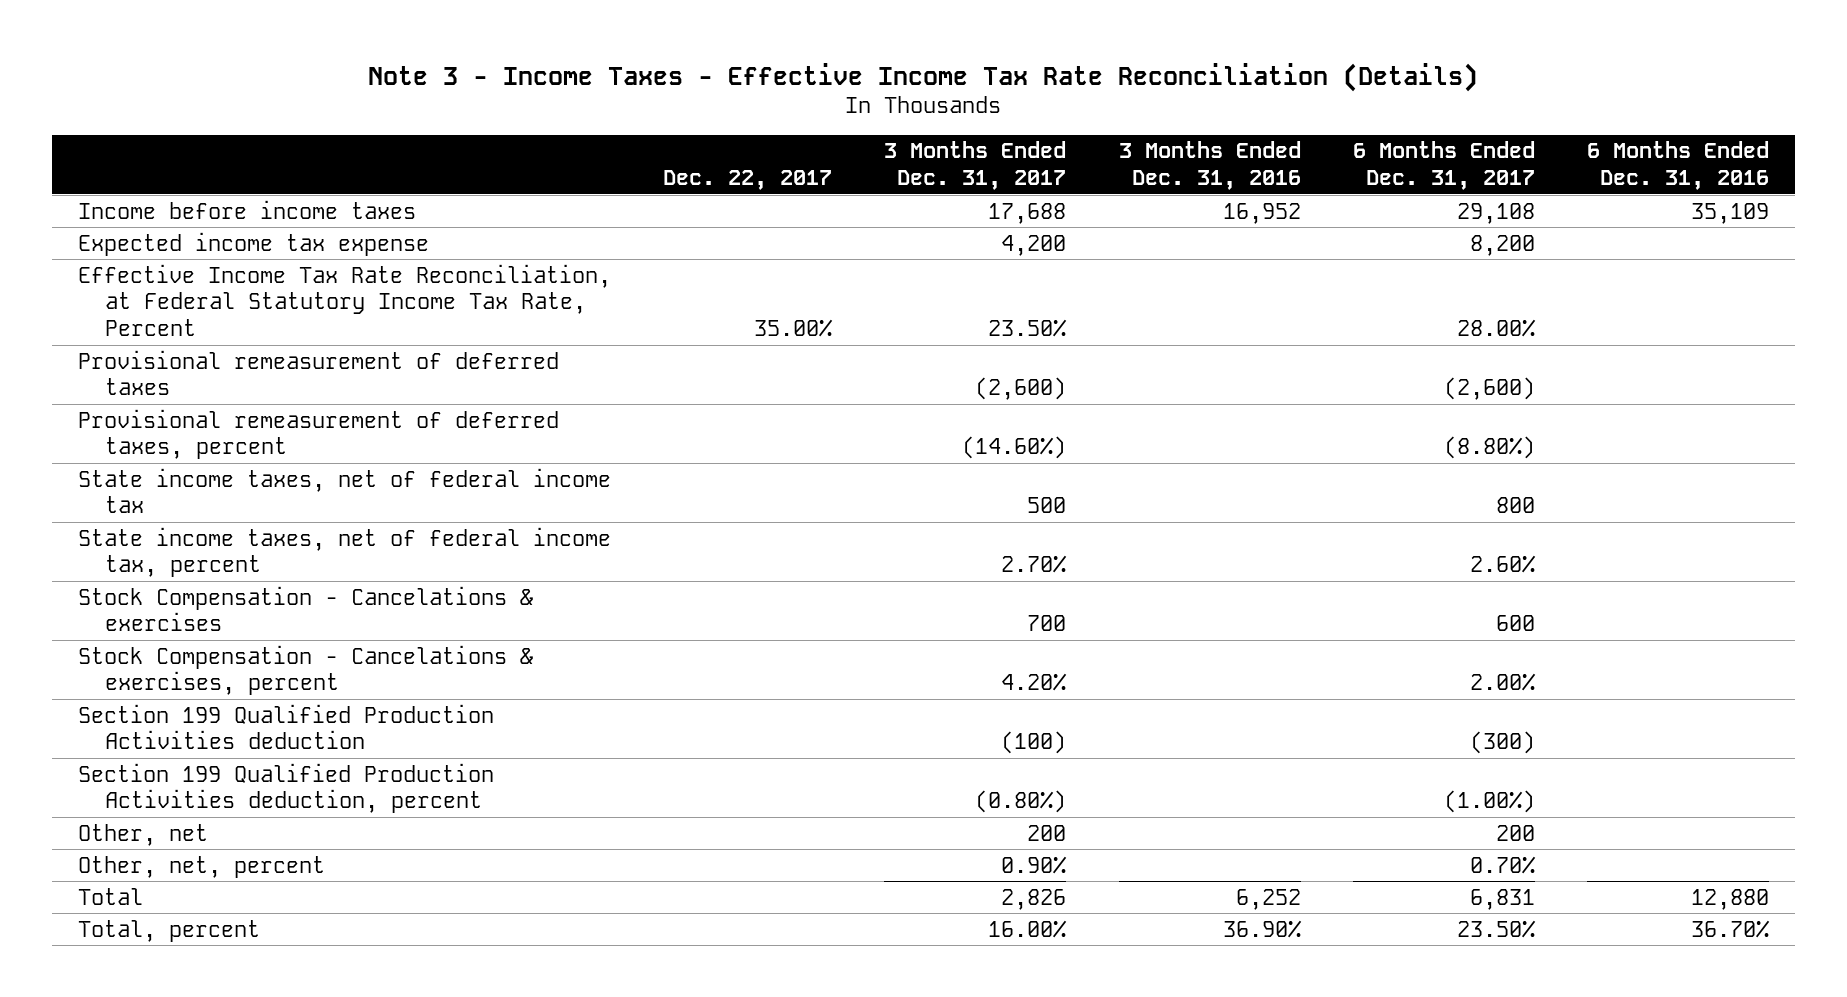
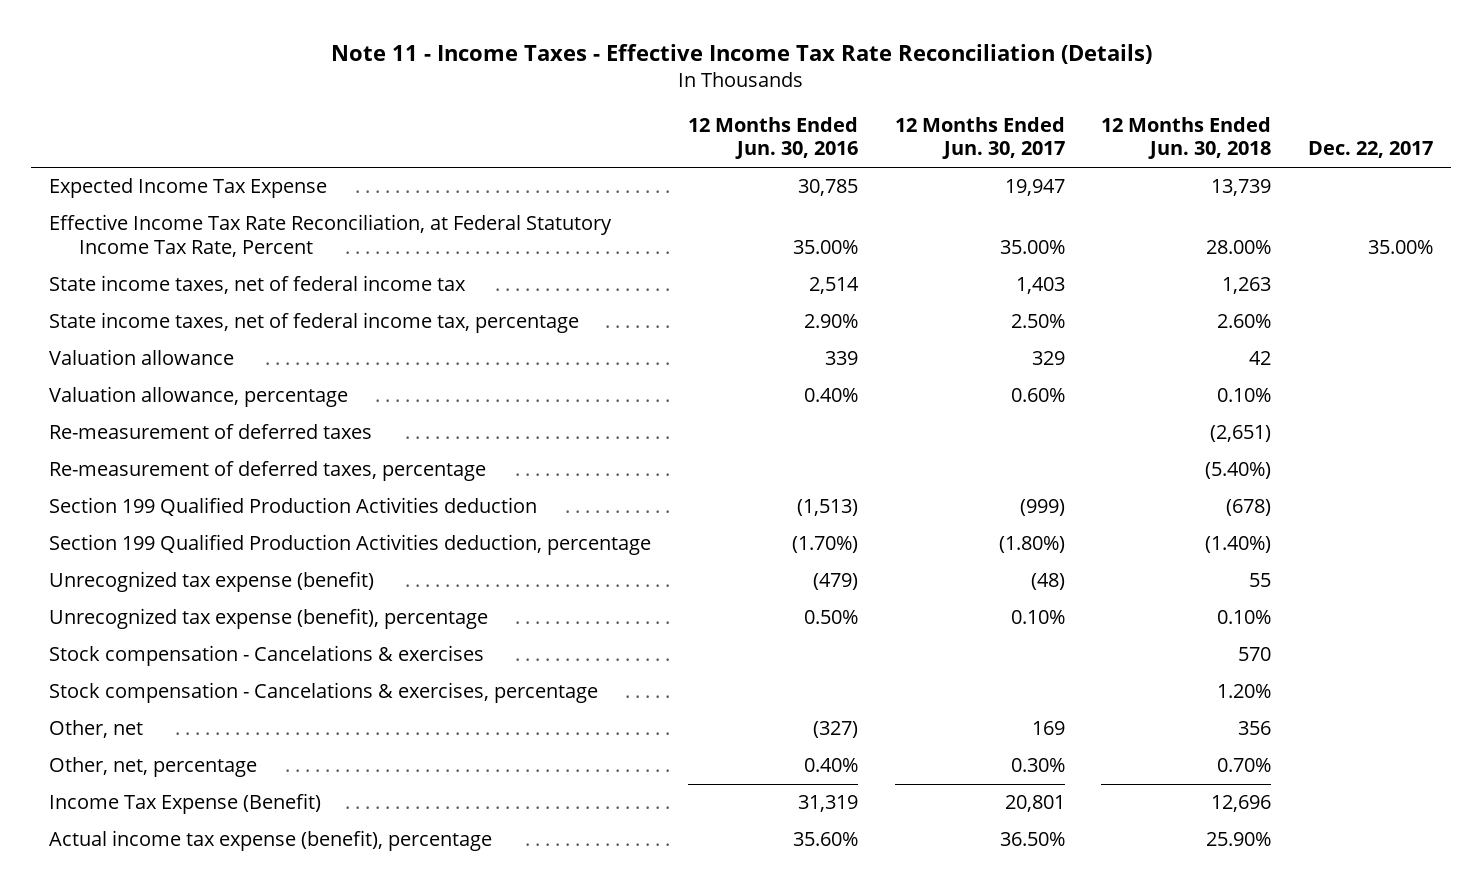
[368,62,1479,92] Note 3 - Income Taxes - Effective Income Tax Rate Reconciliation (Details) -> [331,43,1153,64] Note 11 - Income Taxes - Effective Income Tax Rate Reconciliation (Details)
[884,141,1067,190] 3 Months Ended Dec. 31, 2017 -> none
[1118,141,1301,190] 3 Months Ended Dec. 31, 2016 -> none
[1352,141,1535,190] 6 Months Ended Dec. 31, 2017 -> none
[1587,141,1770,190] 6 Months Ended Dec. 31, 2016 -> none
none -> [687,116,858,160] 12 Months Ended Jun. 30, 2016
none -> [894,116,1065,160] 12 Months Ended Jun. 30, 2017
none -> [1101,116,1272,160] 12 Months Ended Jun. 30, 2018
[77,199,416,219] Income before income taxes -> none
[77,231,429,256] Expected income tax expense -> [49,178,328,199] Expected Income Tax Expense
[77,349,559,396] Provisional remeasurement of deferred taxes -> none
[77,408,559,460] Provisional remeasurement of deferred taxes, percent -> none
[77,585,533,632] Stock Compensation - Cancelations & exercises -> none
[77,644,533,696] Stock Compensation - Cancelations & exercises, percent -> none
[77,526,611,578] State income taxes, net of federal income tax, percent -> [49,312,580,334] State income taxes, net of federal income tax, percentage
none -> [49,349,235,366] Valuation allowance
none -> [49,386,349,408] Valuation allowance, percentage
none -> [49,424,373,440] Re-measurement of deferred taxes
none -> [49,461,487,482] Re-measurement of deferred taxes, percentage
[77,762,494,814] Section 199 Qualified Production Activities deduction, percent -> [49,534,652,556] Section 199 Qualified Production Activities deduction, percentage
none -> [49,571,375,593] Unrecognized tax expense (benefit)
none -> [49,608,489,630] Unrecognized tax expense (benefit), percentage
none -> [49,645,485,667] Stock compensation - Cancelations & exercises
none -> [49,682,599,704] Stock compensation - Cancelations & exercises, percentage
[77,855,325,878] Other, net, percent -> [49,757,258,778] Other, net, percentage
[77,887,143,905] Total -> [49,793,322,815] Income Tax Expense (Benefit)
[77,919,260,942] Total, percent -> [49,830,493,852] Actual income tax expense (benefit), percentage

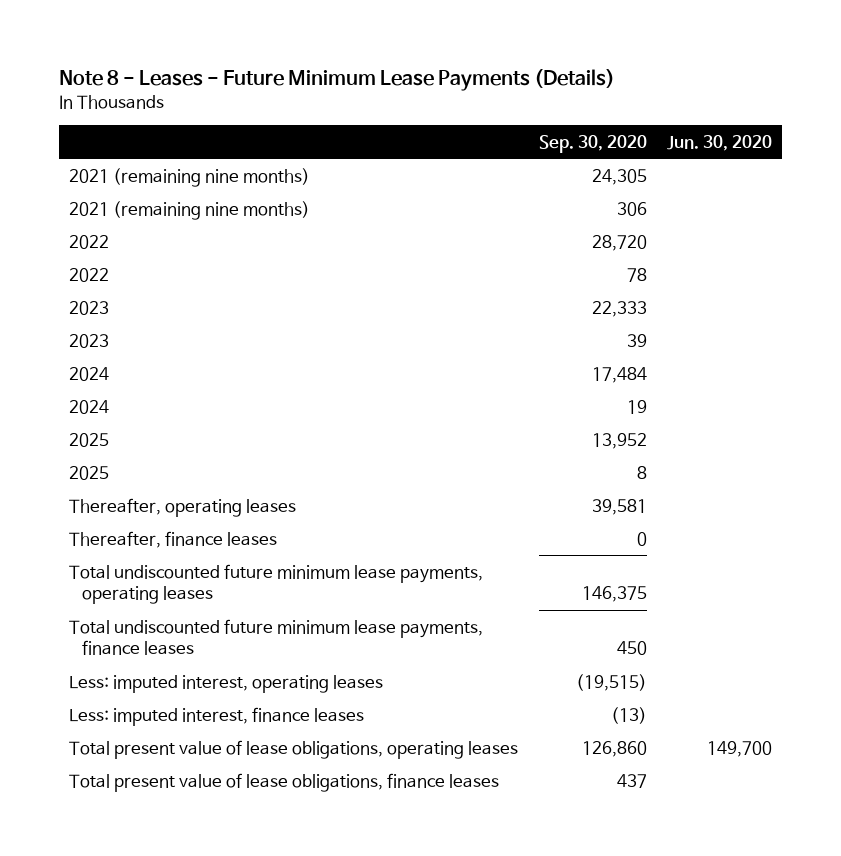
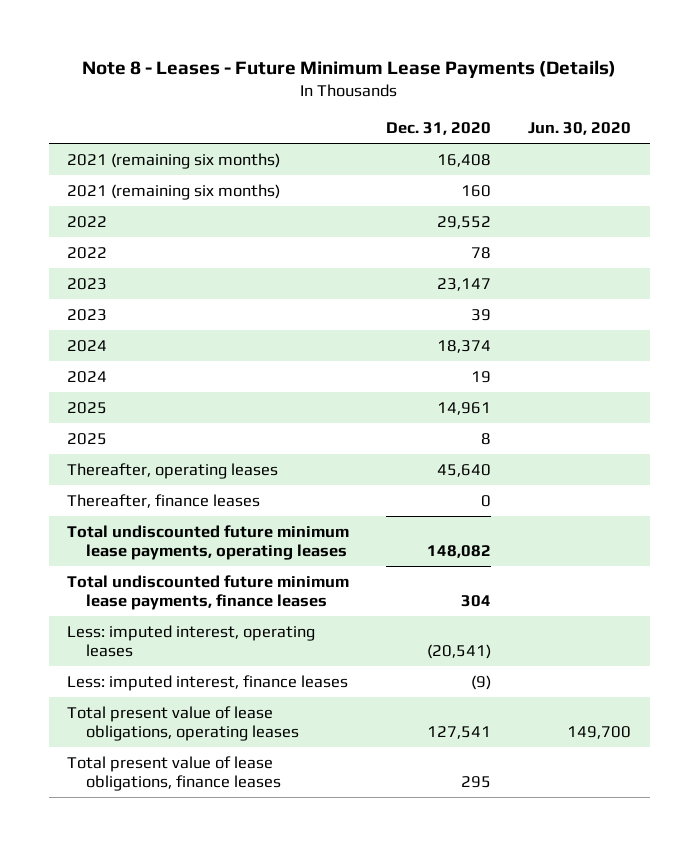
[538,134,647,153] Sep. 30, 2020 -> none
none -> [386,122,492,136] Dec. 31, 2020
[69,167,311,187] 2021 (remaining nine months) -> [67,152,281,169] 2021 (remaining six months)
[69,200,311,220] 2021 (remaining nine months) -> [67,183,281,200] 2021 (remaining six months)

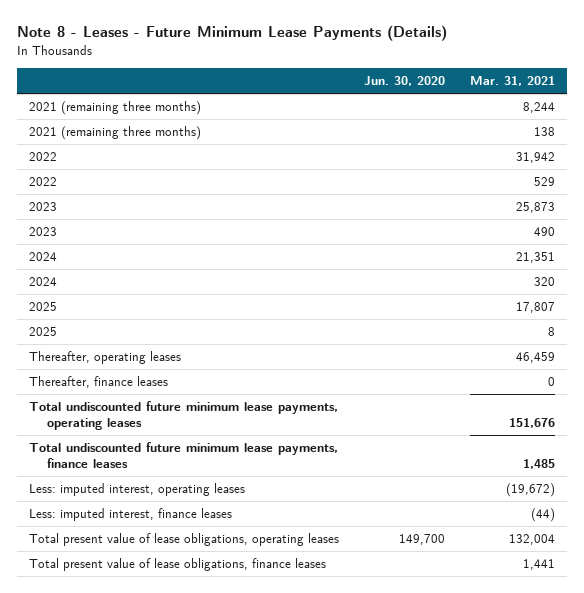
[386,122,492,136] Dec. 31, 2020 -> none
none -> [469,76,555,87] Mar. 31, 2021
[67,152,281,169] 2021 (remaining six months) -> [29,101,202,116] 2021 (remaining three months)
[67,183,281,200] 2021 (remaining six months) -> [29,126,202,141] 2021 (remaining three months)

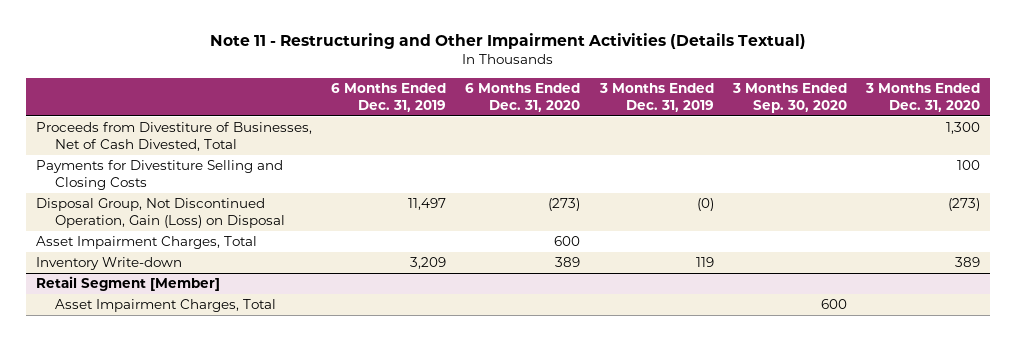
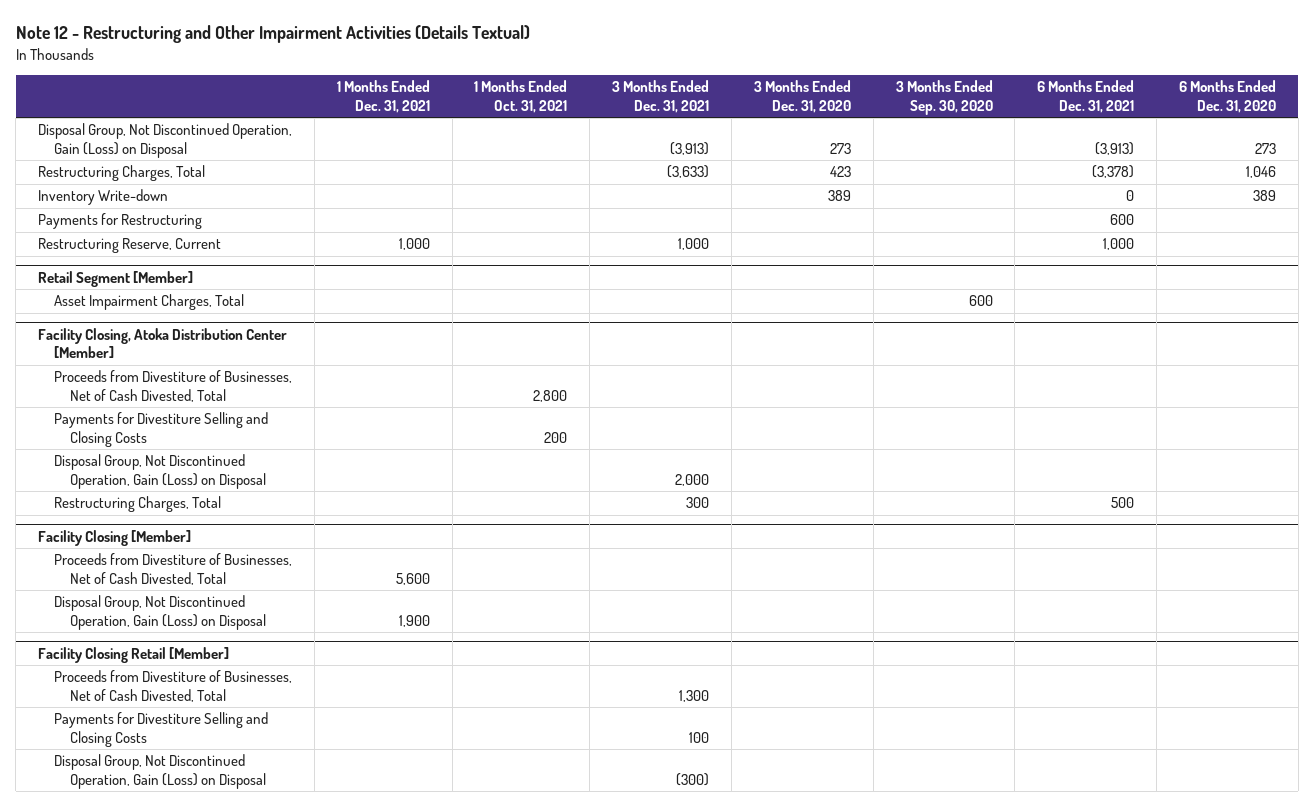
[209,33,806,50] Note 11 - Restructuring and Other Impairment Activities (Details Textual) -> [15,25,530,44] Note 12 - Restructuring and Other Impairment Activities (Details Textual)
[330,82,446,112] 6 Months Ended Dec. 31, 2019 -> none
[598,82,714,112] 3 Months Ended Dec. 31, 2019 -> none
none -> [336,80,430,113] 1 Months Ended Dec. 31, 2021
none -> [474,80,568,113] 1 Months Ended Oct. 31, 2021
none -> [612,80,710,113] 3 Months Ended Dec. 31, 2021
none -> [1037,80,1135,113] 6 Months Ended Dec. 31, 2021
[35,122,312,152] Proceeds from Divestiture of Businesses, Net of Cash Divested, Total -> none
[35,160,283,191] Payments for Divestiture Selling and Closing Costs -> none
[35,236,257,250] Asset Impairment Charges, Total -> none
[548,198,581,212] (273) -> [1255,143,1277,155] 273
[948,198,981,212] (273) -> [829,143,851,155] 273
none -> [37,165,205,182] Restructuring Charges, Total
none -> [37,213,202,230] Payments for Restructuring
none -> [37,238,221,254] Restructuring Reserve, Current
none -> [37,327,287,359] Facility Closing, Atoka Distribution Center [Member]
none -> [53,370,292,403] Proceeds from Divestiture of Businesses, Net of Cash Divested, Total
none -> [53,412,268,448] Payments for Divestiture Selling and Closing Costs
none -> [53,454,266,490] Disposal Group, Not Discontinued Operation, Gain (Loss) on Disposal
none -> [53,496,221,513] Restructuring Charges, Total
none -> [37,529,191,546] Facility Closing [Member]
none -> [53,553,292,586] Proceeds from Divestiture of Businesses, Net of Cash Divested, Total
none -> [53,595,266,631] Disposal Group, Not Discontinued Operation, Gain (Loss) on Disposal
none -> [37,646,229,663] Facility Closing Retail [Member]
none -> [53,670,292,703] Proceeds from Divestiture of Businesses, Net of Cash Divested, Total
none -> [53,712,268,748] Payments for Divestiture Selling and Closing Costs
none -> [53,754,266,790] Disposal Group, Not Discontinued Operation, Gain (Loss) on Disposal

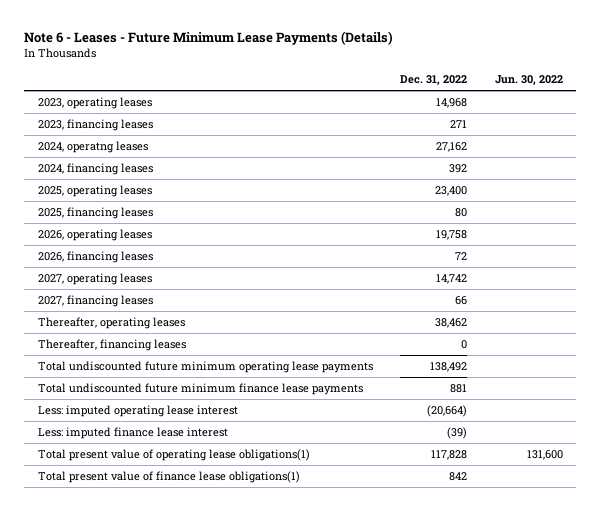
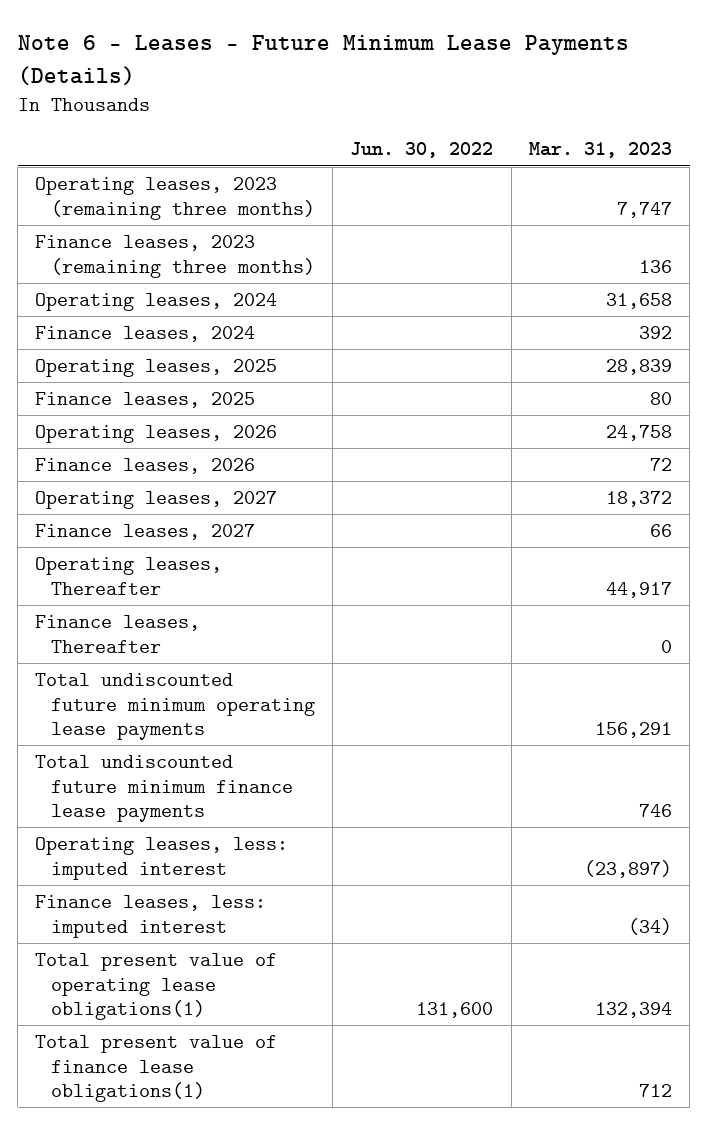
[400,75,468,86] Dec. 31, 2022 -> none
none -> [528,142,672,159] Mar. 31, 2023
[38,273,153,286] 2027, operating leases -> none
[38,295,154,308] 2027, financing leases -> none
none -> [35,177,315,220] Operating leases, 2023 (remaining three months)
none -> [35,235,315,278] Finance leases, 2023 (remaining three months)
[38,97,153,110] 2023, operating leases -> [35,293,278,312] Operating leases, 2024
[38,119,154,132] 2023, financing leases -> [35,326,256,343] Finance leases, 2024
[38,141,149,154] 2024, operatng leases -> [35,359,278,378] Operating leases, 2025
[38,163,154,176] 2024, financing leases -> [35,392,256,409] Finance leases, 2025
[38,185,153,198] 2025, operating leases -> [35,425,278,444] Operating leases, 2026
[38,207,154,220] 2025, financing leases -> [35,458,256,475] Finance leases, 2026
[38,229,153,242] 2026, operating leases -> [35,491,278,510] Operating leases, 2027
[38,251,154,264] 2026, financing leases -> [35,524,256,541] Finance leases, 2027
[38,317,186,330] Thereafter, operating leases -> [35,557,223,595] Operating leases, Thereafter
[38,339,187,352] Thereafter, financing leases -> [35,615,201,653] Finance leases, Thereafter
[38,405,239,418] Less: imputed operating lease interest -> [35,837,289,880] Operating leases, less: imputed interest
[38,427,229,440] Less: imputed finance lease interest -> [35,895,267,938] Finance leases, less: imputed interest

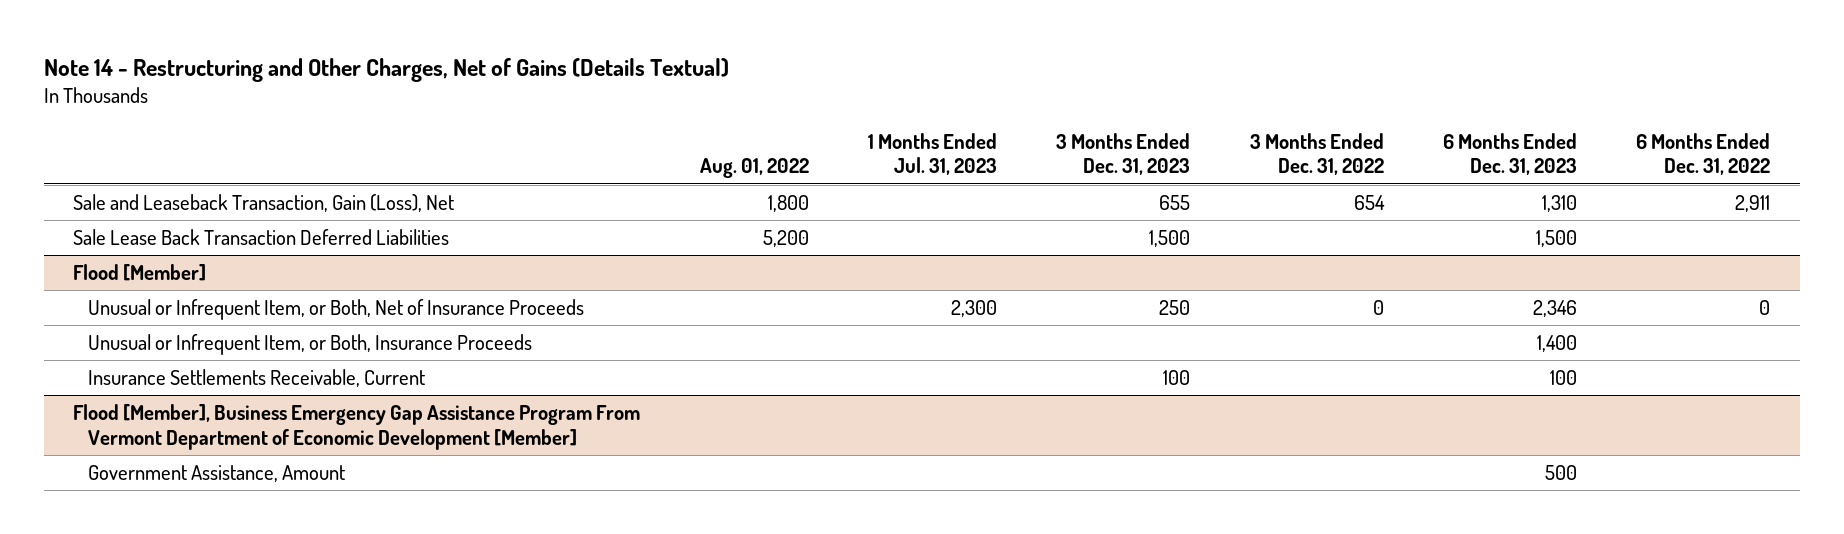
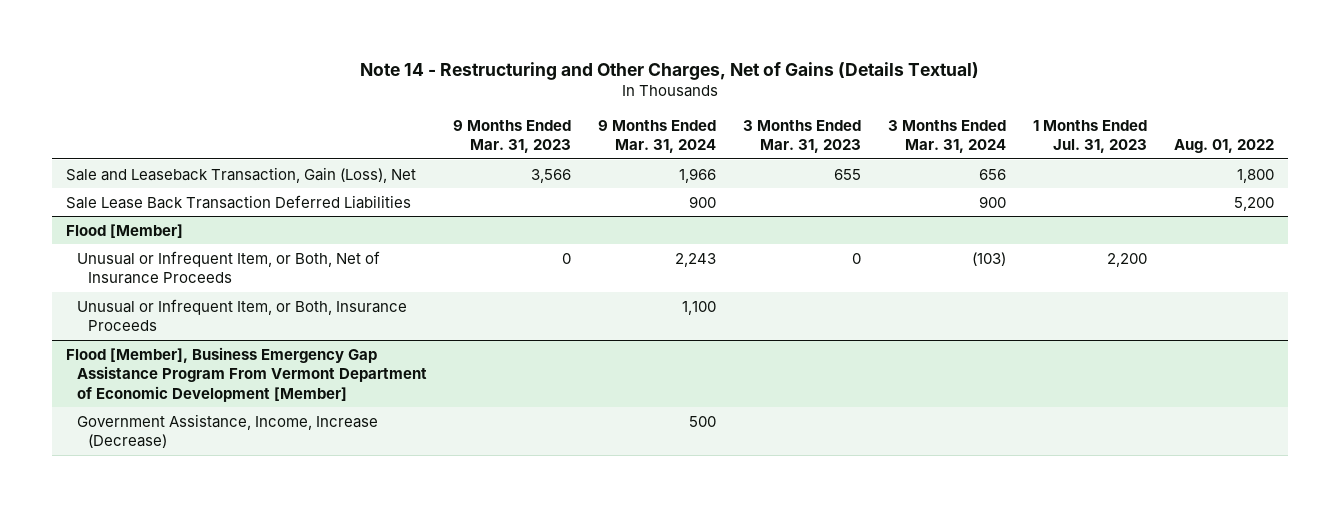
[1056,132,1191,176] 3 Months Ended Dec. 31, 2023 -> none
[1249,132,1384,176] 3 Months Ended Dec. 31, 2022 -> none
[1442,132,1577,176] 6 Months Ended Dec. 31, 2023 -> none
[1636,132,1771,176] 6 Months Ended Dec. 31, 2022 -> none
none -> [453,119,572,154] 9 Months Ended Mar. 31, 2023
none -> [598,119,717,154] 9 Months Ended Mar. 31, 2024
none -> [743,119,862,154] 3 Months Ended Mar. 31, 2023
none -> [888,119,1007,154] 3 Months Ended Mar. 31, 2024
[951,300,998,318] 2,300 -> [1107,252,1148,267] 2,200
[88,369,426,388] Insurance Settlements Receivable, Current -> none
[88,465,346,483] Government Assistance, Amount -> [76,413,378,449] Government Assistance, Income, Increase (Decrease)

